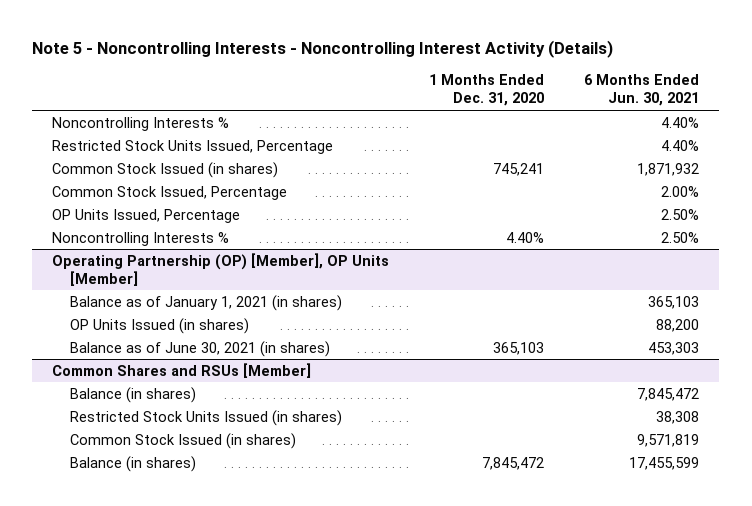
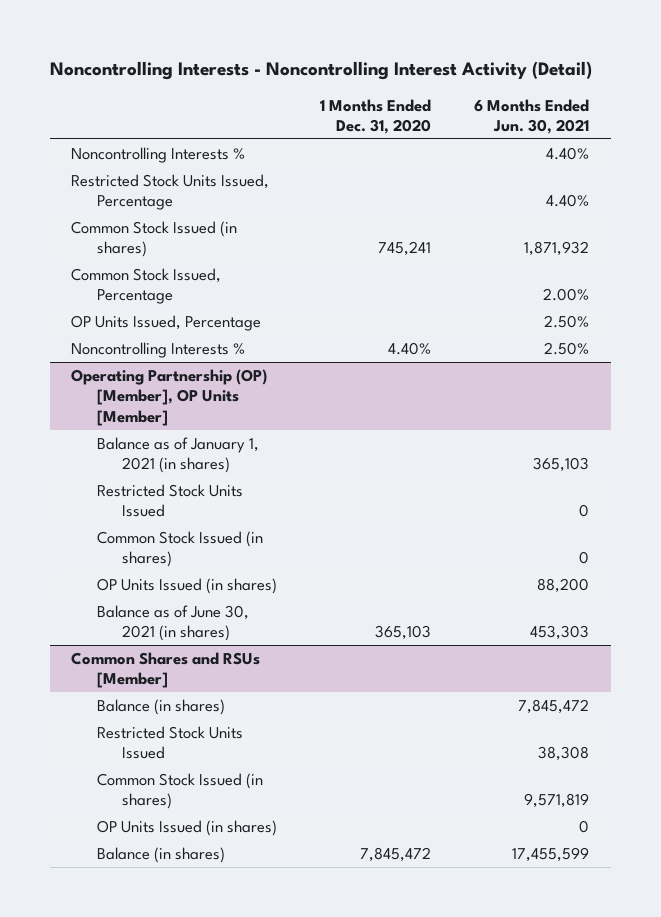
[32,40,614,59] Note 5 - Noncontrolling Interests - Noncontrolling Interest Activity (Details) -> [49,61,592,81] Noncontrolling Interests - Noncontrolling Interest Activity (Detail)
none -> [96,483,243,518] Restricted Stock Units Issued
none -> [96,530,263,568] Common Stock Issued (in shares)
[70,409,343,426] Restricted Stock Units Issued (in shares) -> [96,725,243,760] Restricted Stock Units Issued
none -> [96,819,277,836] OP Units Issued (in shares)

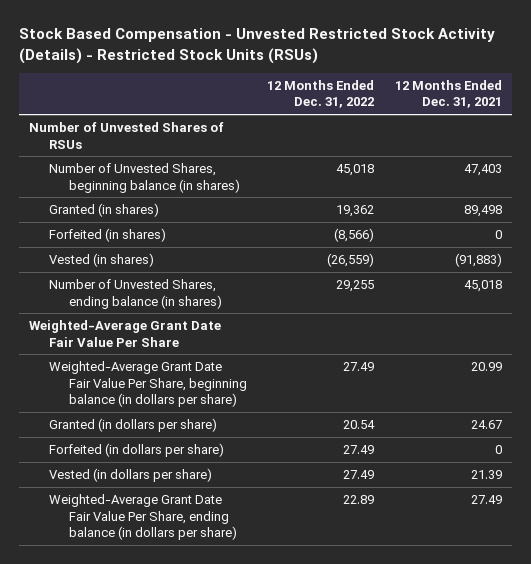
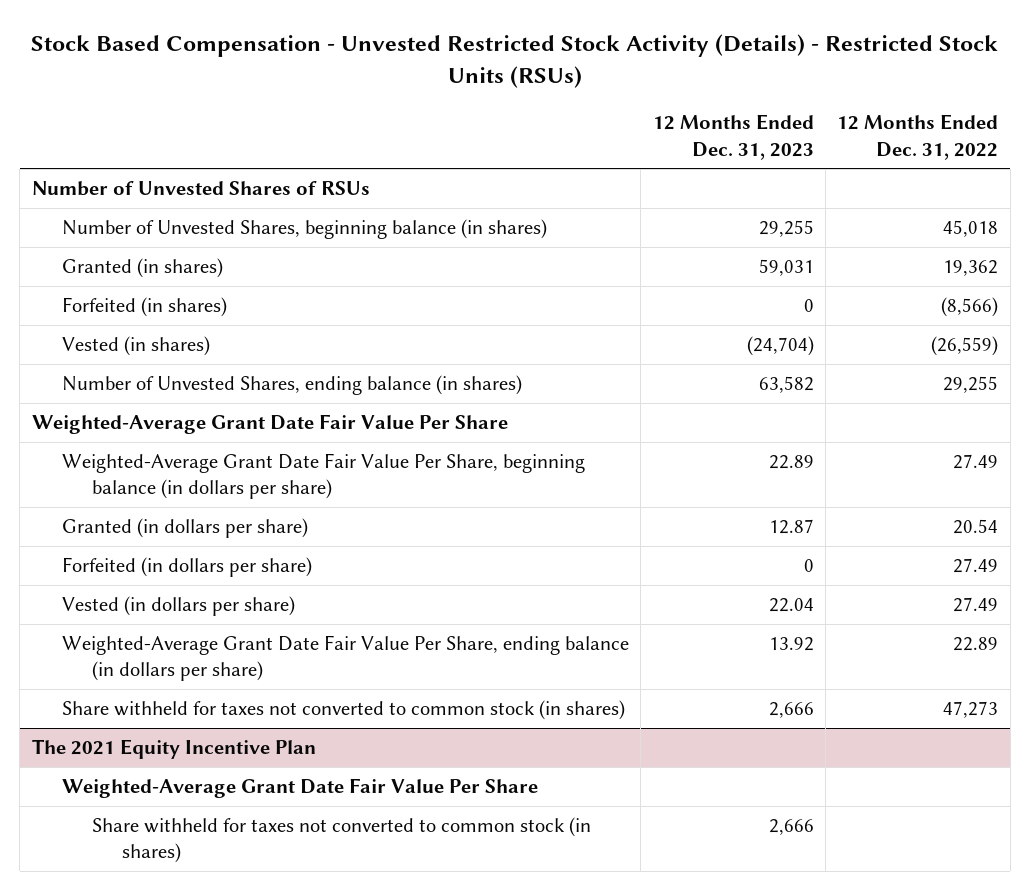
[394,79,502,109] 12 Months Ended Dec. 31, 2021 -> none
none -> [652,114,814,160] 12 Months Ended Dec. 31, 2023
none -> [61,700,625,721] Share withheld for taxes not converted to common stock (in shares)
none -> [31,739,316,760] The 2021 Equity Incentive Plan
none -> [61,778,538,799] Weighted-Average Grant Date Fair Value Per Share
none -> [91,817,591,864] Share withheld for taxes not converted to common stock (in shares)

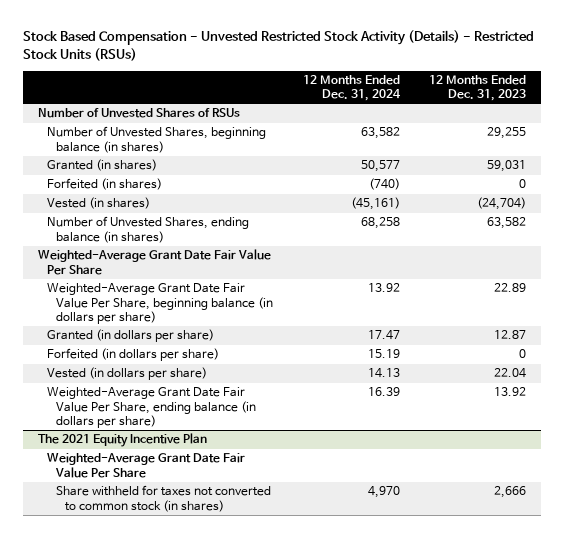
[837,114,999,160] 12 Months Ended Dec. 31, 2022 -> none
none -> [302,74,401,102] 12 Months Ended Dec. 31, 2024
[61,700,625,721] Share withheld for taxes not converted to common stock (in shares) -> none

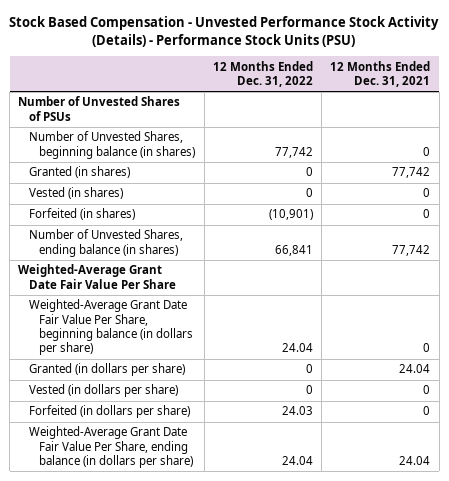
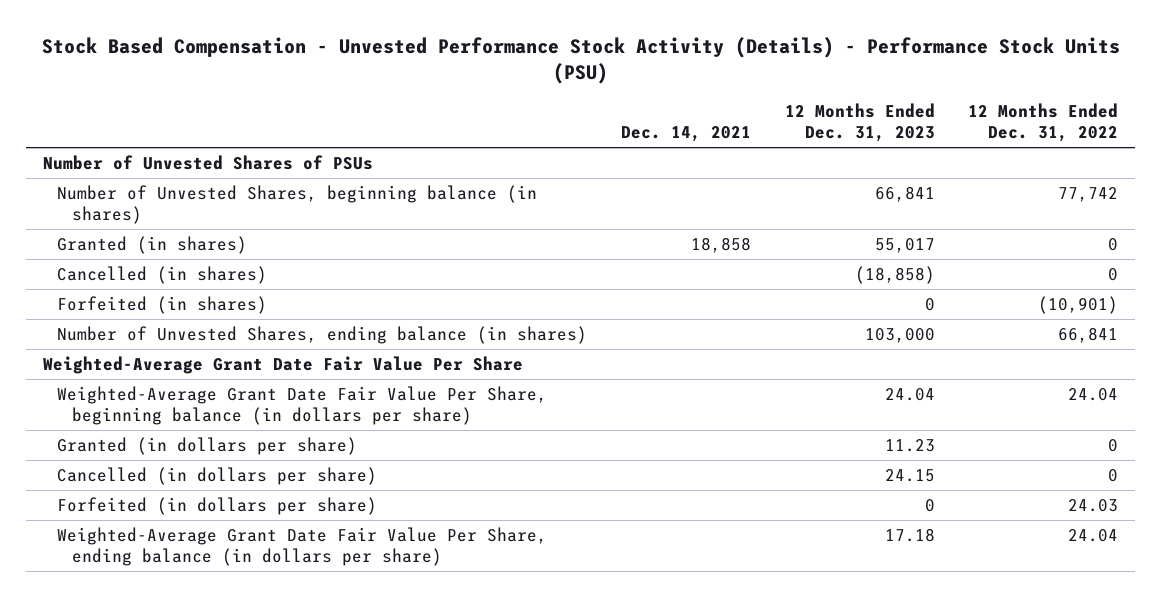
[330,60,431,87] 12 Months Ended Dec. 31, 2021 -> none
none -> [621,126,752,143] Dec. 14, 2021
none -> [784,103,935,143] 12 Months Ended Dec. 31, 2023
[28,187,123,200] Vested (in shares) -> [57,265,268,284] Cancelled (in shares)
[28,384,178,398] Vested (in dollars per share) -> [57,466,378,485] Cancelled (in dollars per share)

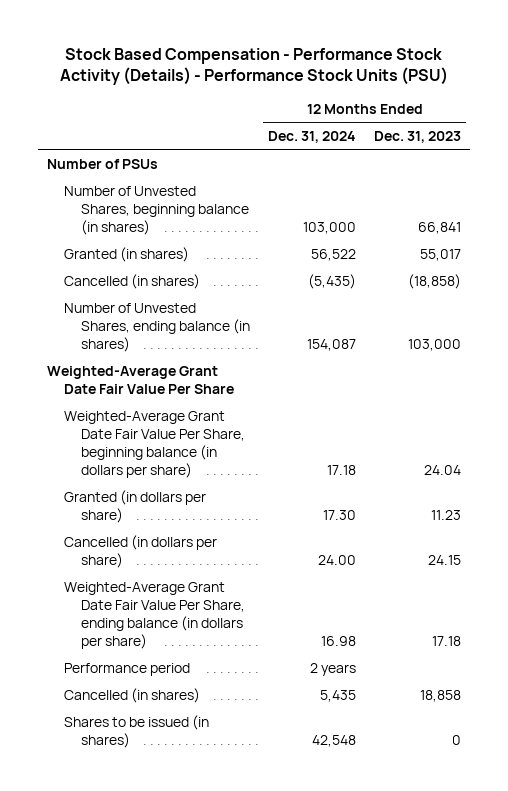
[41,36,1120,85] Stock Based Compensation - Unvested Performance Stock Activity (Details) - Performance Stock Units (PSU) -> [59,47,448,86] Stock Based Compensation - Performance Stock Activity (Details) - Performance Stock Units (PSU)
[621,126,752,143] Dec. 14, 2021 -> none
[968,103,1119,143] 12 Months Ended Dec. 31, 2022 -> none
none -> [267,130,356,143] Dec. 31, 2024
[42,154,373,170] Number of Unvested Shares of PSUs -> [46,158,158,169] Number of PSUs
[57,295,268,314] Forfeited (in shares) -> none
[57,496,378,515] Forfeited (in dollars per share) -> none
none -> [63,662,190,676] Performance period
none -> [63,687,200,703] Cancelled (in shares)
none -> [63,714,209,748] Shares to be issued (in shares)

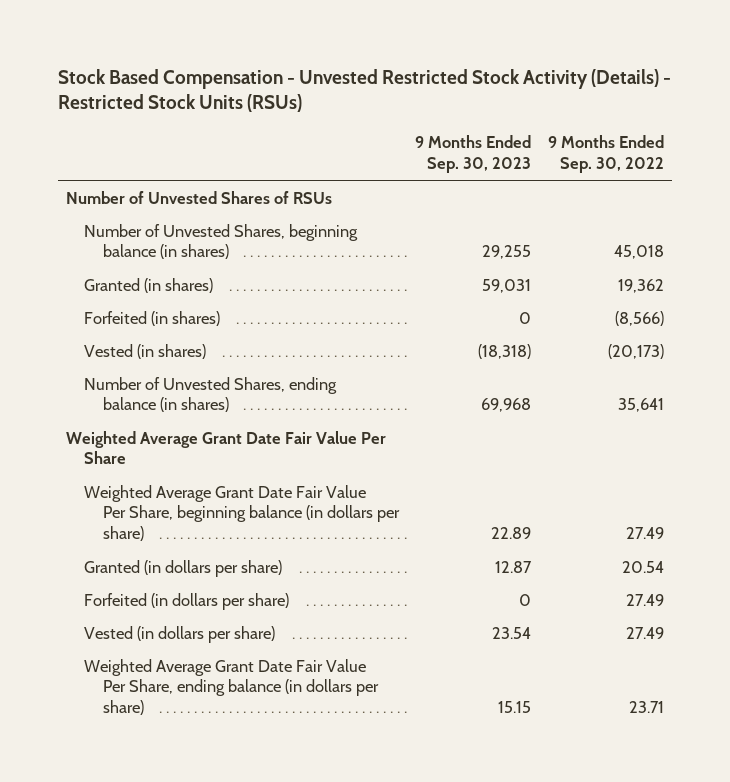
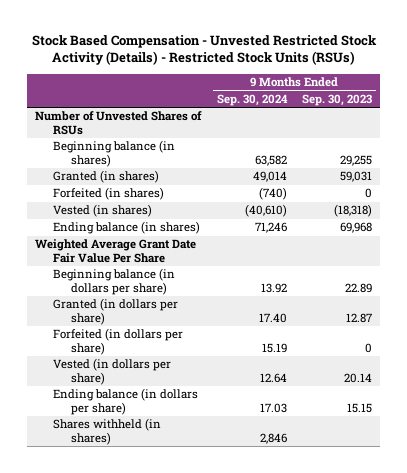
[548,135,665,174] 9 Months Ended Sep. 30, 2022 -> none
none -> [216,93,288,106] Sep. 30, 2024
[84,223,359,260] Number of Unvested Shares, beginning balance (in shares) -> [52,140,175,167] Beginning balance (in shares)
[84,376,338,413] Number of Unvested Shares, ending balance (in shares) -> [52,221,200,235] Ending balance (in shares)
[84,484,400,542] Weighted Average Grant Date Fair Value Per Share, beginning balance (in dollars per share) -> [52,268,175,295] Beginning balance (in dollars per share)
[492,626,532,639] 23.54 -> [344,372,373,383] 20.14
[84,658,379,716] Weighted Average Grant Date Fair Value Per Share, ending balance (in dollars per share) -> [52,388,198,415] Ending balance (in dollars per share)
none -> [52,418,161,445] Shares withheld (in shares)

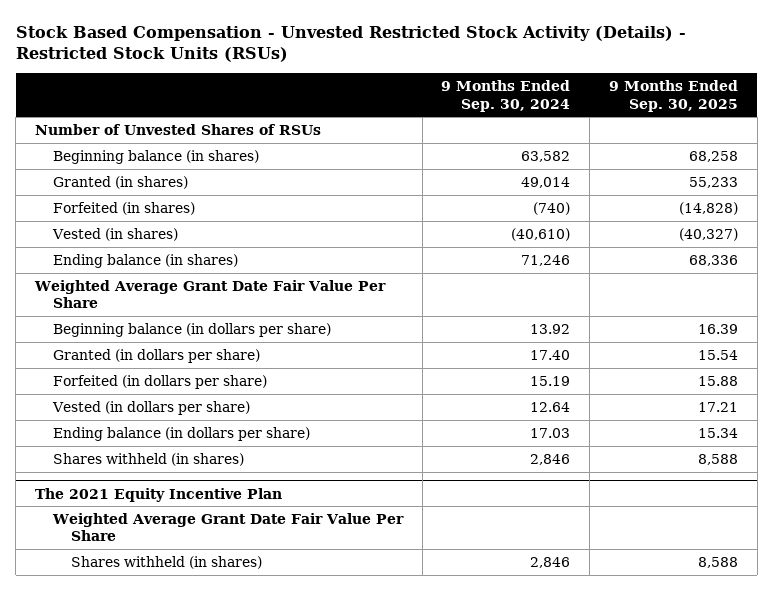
[302,93,373,106] Sep. 30, 2023 -> none
none -> [608,80,738,112] 9 Months Ended Sep. 30, 2025
none -> [34,487,282,502] The 2021 Equity Incentive Plan
none -> [52,512,405,542] Weighted Average Grant Date Fair Value Per Share
none -> [71,555,263,569] Shares withheld (in shares)

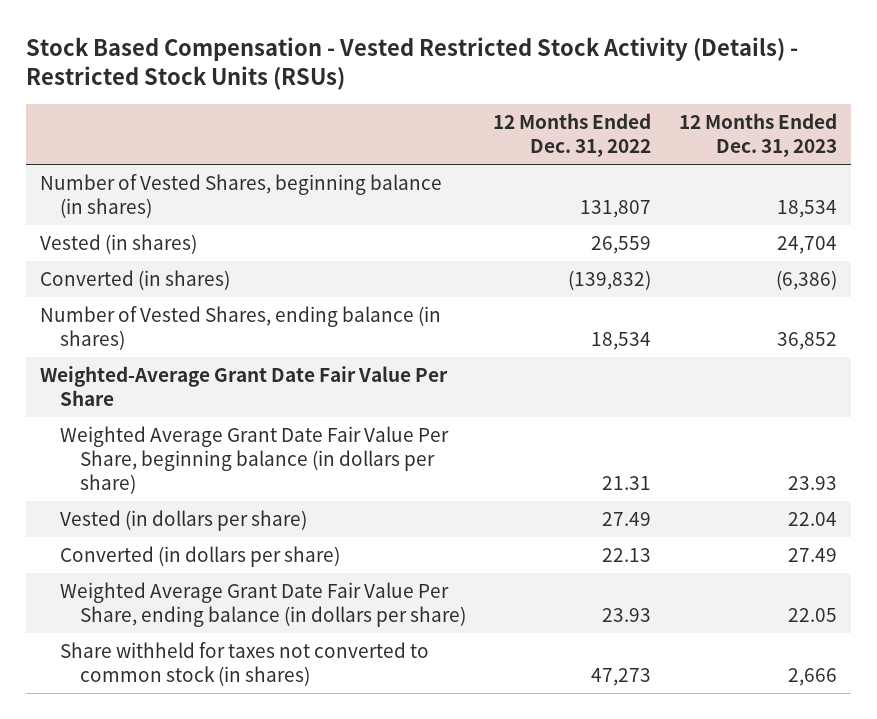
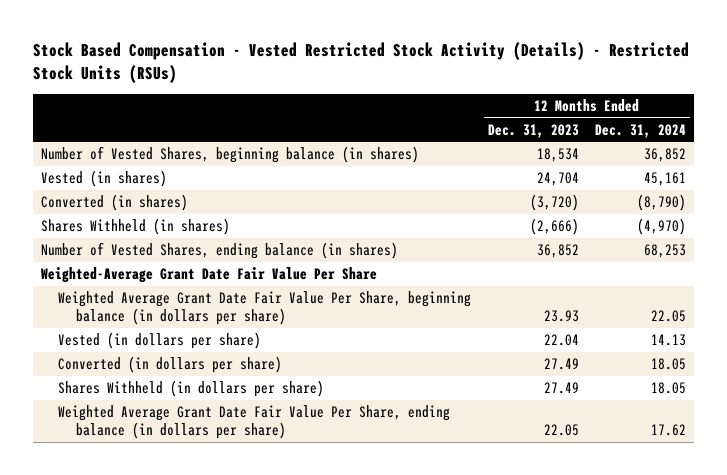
[493,113,652,158] 12 Months Ended Dec. 31, 2022 -> none
none -> [594,123,686,138] Dec. 31, 2024
[776,270,838,291] (6,386) -> [529,194,579,212] (3,720)
none -> [40,218,230,236] Shares Withheld (in shares)
none -> [58,380,325,398] Shares Withheld (in dollars per share)
[59,642,429,686] Share withheld for taxes not converted to common stock (in shares) -> none

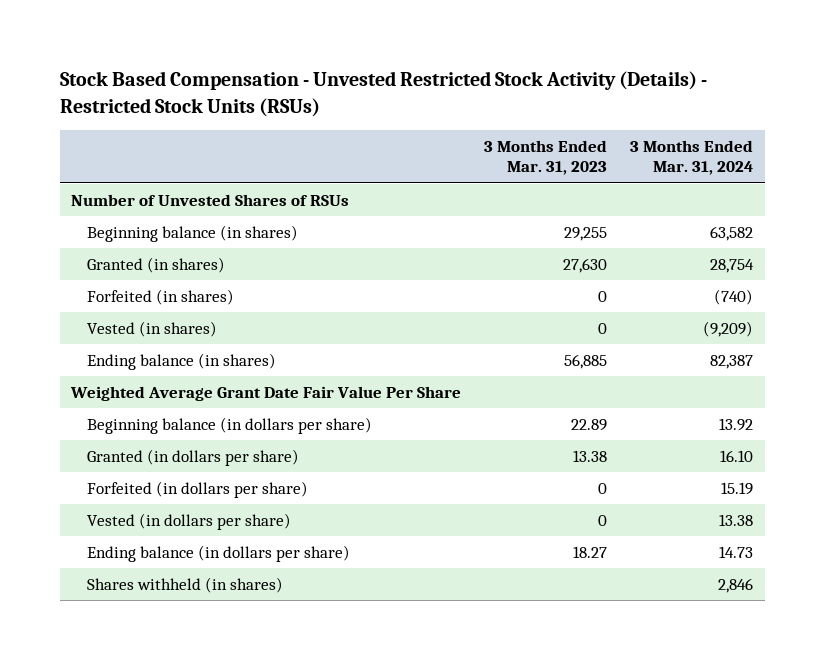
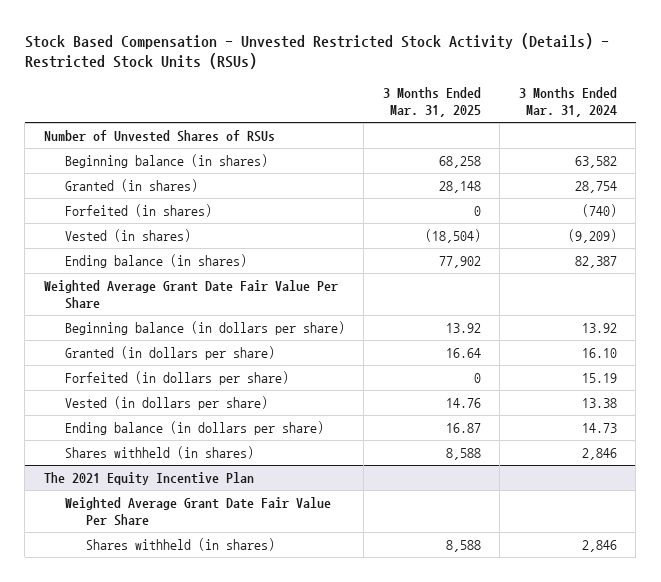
[484,140,608,176] 3 Months Ended Mar. 31, 2023 -> none
none -> [382,86,481,117] 3 Months Ended Mar. 31, 2025
none -> [43,471,254,485] The 2021 Equity Incentive Plan
none -> [64,496,331,526] Weighted Average Grant Date Fair Value Per Share
none -> [85,537,275,551] Shares withheld (in shares)

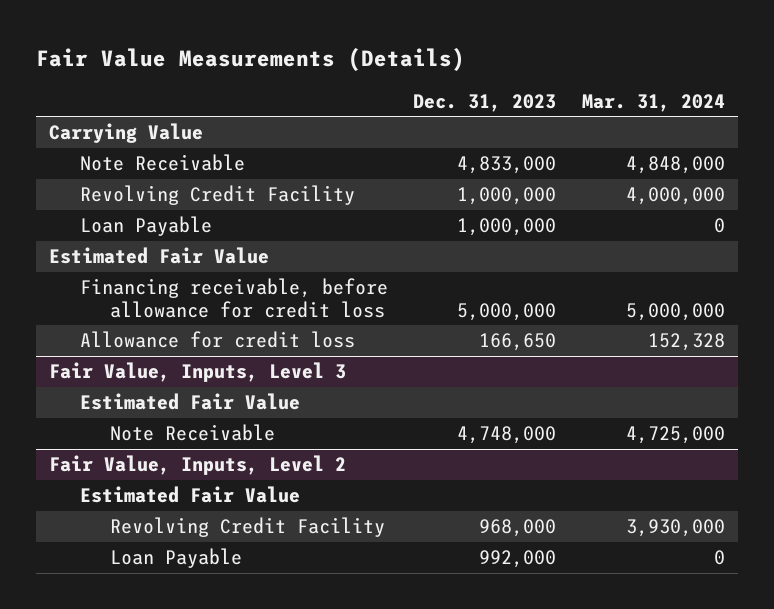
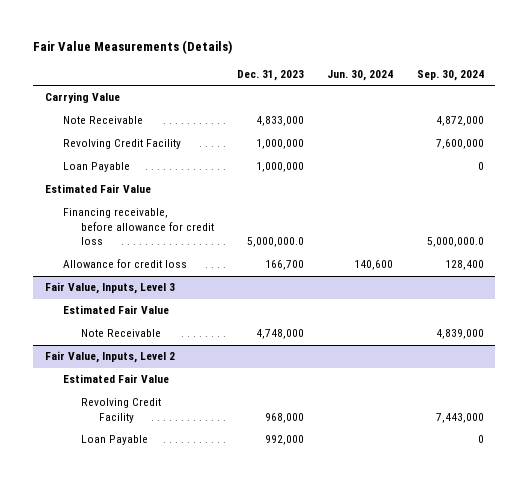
[582,93,726,112] Mar. 31, 2024 -> none
none -> [327,69,394,81] Jun. 30, 2024
none -> [416,69,484,81] Sep. 30, 2024
[457,302,557,321] 5,000,000 -> [247,237,305,248] 5,000,000.0
[479,333,557,352] 166,650 -> [265,260,305,271] 166,700

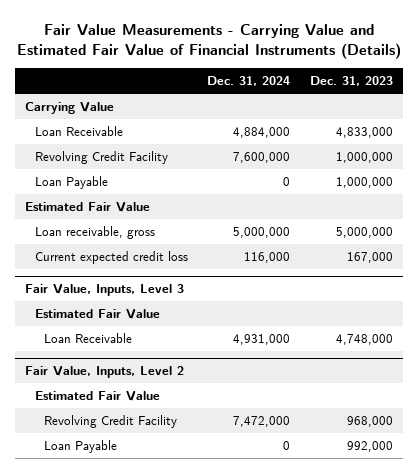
[33,39,233,54] Fair Value Measurements (Details) -> [16,24,401,60] Fair Value Measurements - Carrying Value and Estimated Fair Value of Financial Instruments (Details)
[327,69,394,81] Jun. 30, 2024 -> none
[416,69,484,81] Sep. 30, 2024 -> none
none -> [207,75,291,86] Dec. 31, 2024
[62,116,143,125] Note Receivable -> [34,125,123,136] Loan Receivable
[62,208,214,246] Financing receivable, before allowance for credit loss -> none
[62,259,187,269] Allowance for credit loss -> none
none -> [34,225,155,239] Loan receivable, gross
none -> [34,250,188,264] Current expected credit loss
[80,329,161,338] Note Receivable -> [44,332,133,343] Loan Receivable

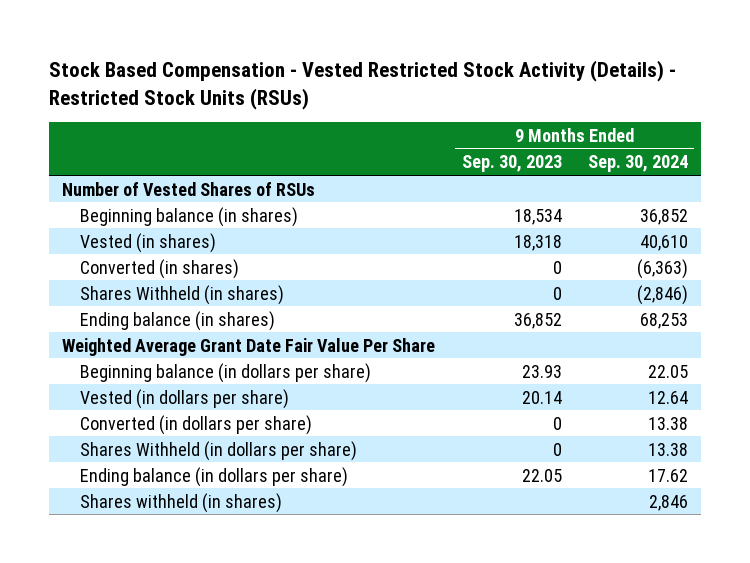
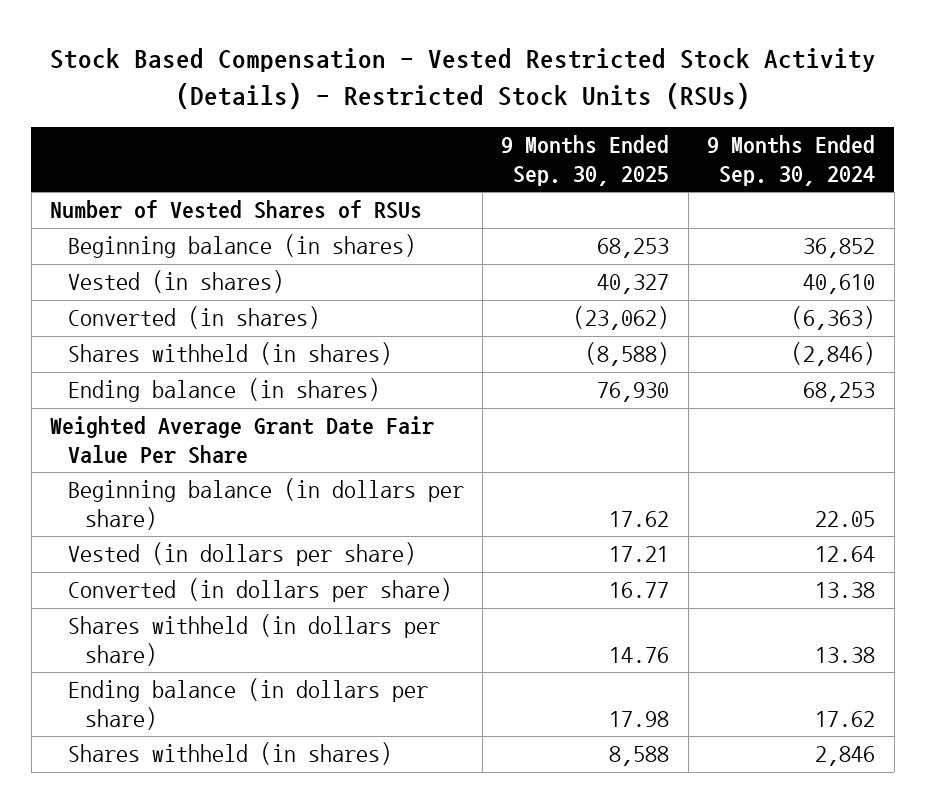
[461,155,562,173] Sep. 30, 2023 -> none
none -> [501,135,670,186] 9 Months Ended Sep. 30, 2025
[79,284,284,305] Shares Withheld (in shares) -> [67,342,392,366] Shares withheld (in shares)
[79,440,357,461] Shares Withheld (in dollars per share) -> [67,614,440,667] Shares withheld (in dollars per share)

